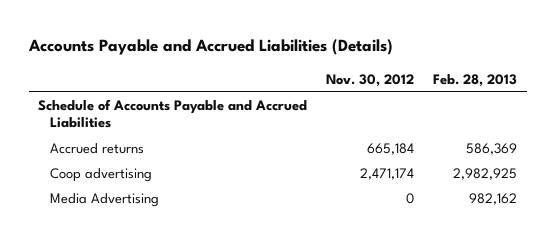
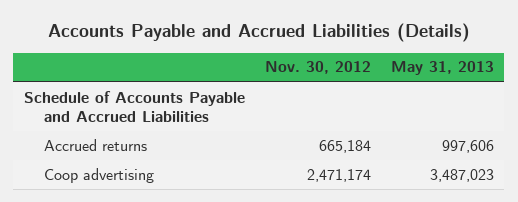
[433,73,518,87] Feb. 28, 2013 -> none
none -> [390,61,494,76] May 31, 2013
[49,192,159,207] Media Advertising -> none

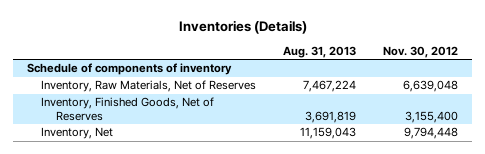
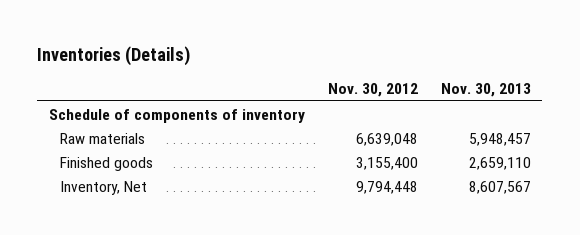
[283,46,357,59] Aug. 31, 2013 -> none
none -> [440,83,531,98] Nov. 30, 2013
[41,80,257,93] Inventory, Raw Materials, Net of Reserves -> [60,132,146,144] Raw materials
[41,97,215,122] Inventory, Finished Goods, Net of Reserves -> [60,156,154,171] Finished goods

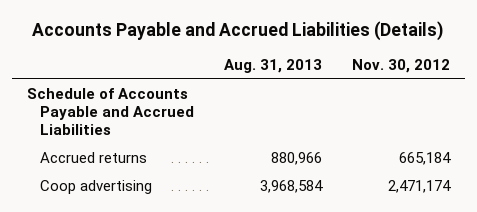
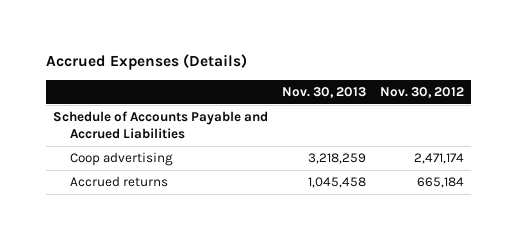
[32,20,444,41] Accounts Payable and Accrued Liabilities (Details) -> [45,54,247,71] Accrued Expenses (Details)
[224,58,323,73] Aug. 31, 2013 -> none
none -> [281,86,366,98] Nov. 30, 2013
[40,152,148,164] Accrued returns -> [70,176,169,188] Accrued returns

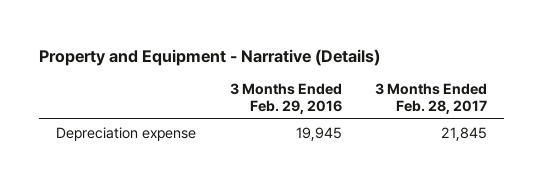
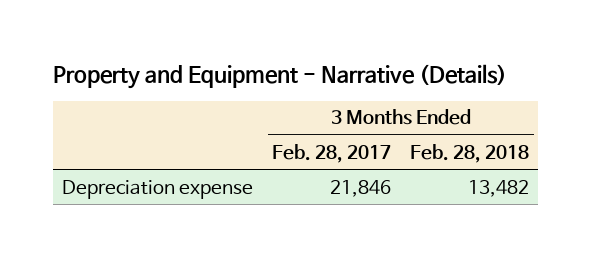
[229,83,342,114] 3 Months Ended Feb. 29, 2016 -> none
none -> [410,143,530,163] Feb. 28, 2018
[441,127,488,142] 21,845 -> [330,179,392,197] 21,846

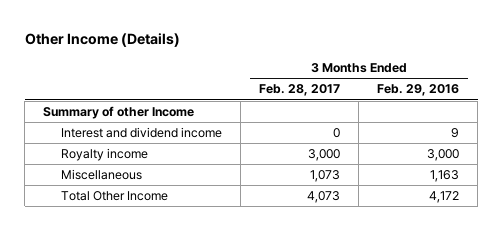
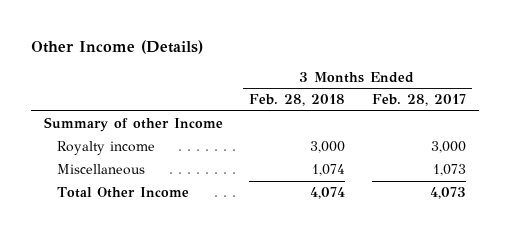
[377,84,460,97] Feb. 29, 2016 -> none
none -> [249,94,346,107] Feb. 28, 2018
[60,127,222,139] Interest and dividend income -> none

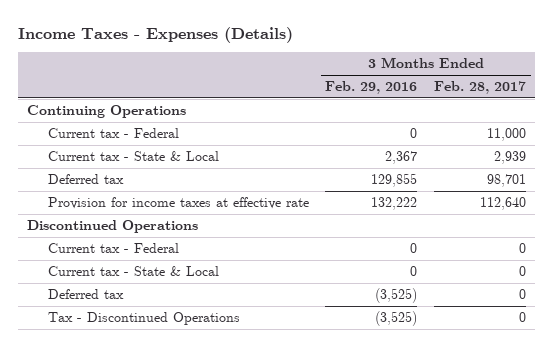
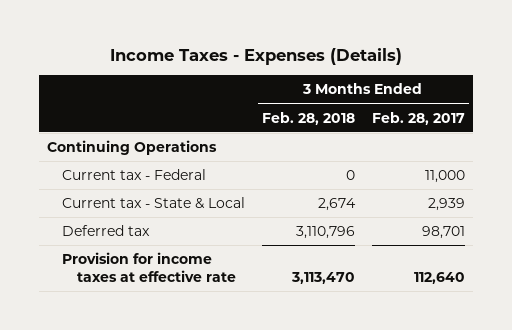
[325,80,418,94] Feb. 29, 2016 -> none
none -> [261,111,355,125] Feb. 28, 2018
[26,219,198,233] Discontinued Operations -> none
[47,242,179,253] Current tax - Federal -> none
[47,265,219,276] Current tax - State & Local -> none
[47,288,124,299] Deferred tax -> none
[47,311,240,325] Tax - Discontinued Operations -> none

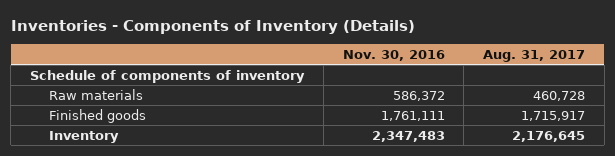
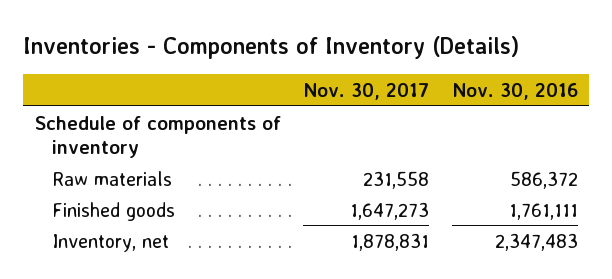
[482,49,585,62] Aug. 31, 2017 -> none
none -> [303,82,430,100] Nov. 30, 2017
[48,130,119,143] Inventory -> [51,233,169,252] Inventory, net

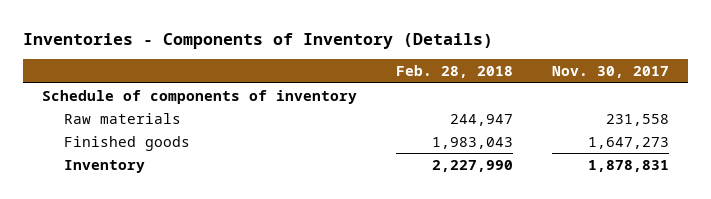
[451,82,578,100] Nov. 30, 2016 -> none
none -> [395,65,513,79] Feb. 28, 2018
[51,233,169,252] Inventory, net -> [64,159,146,173] Inventory

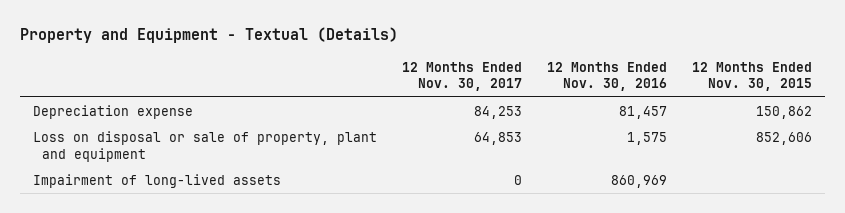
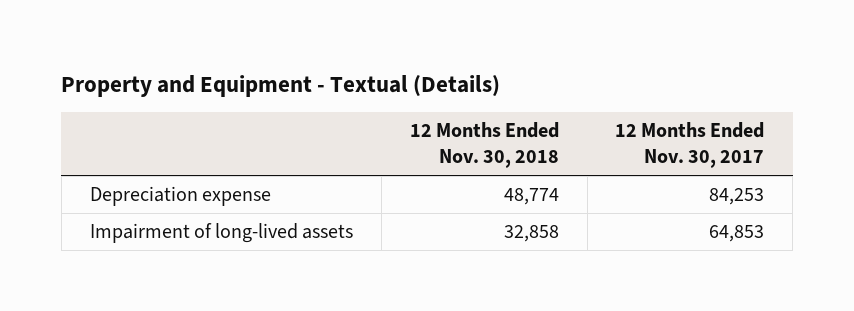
[546,61,667,92] 12 Months Ended Nov. 30, 2016 -> none
[692,61,813,92] 12 Months Ended Nov. 30, 2015 -> none
none -> [409,122,559,169] 12 Months Ended Nov. 30, 2018
[32,130,377,162] Loss on disposal or sale of property, plant and equipment -> none
[513,174,522,185] 0 -> [709,225,765,243] 64,853

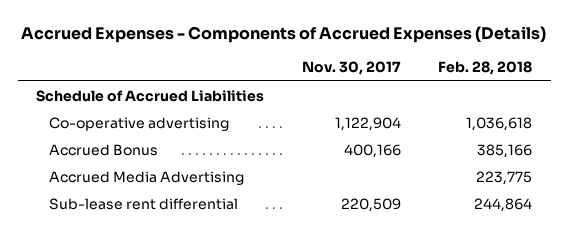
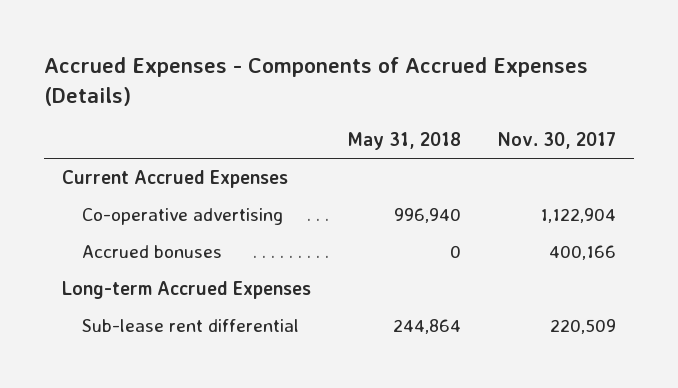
[437,61,532,76] Feb. 28, 2018 -> none
none -> [347,132,462,151] May 31, 2018
[36,89,265,102] Schedule of Accrued Liabilities -> [62,169,289,188] Current Accrued Expenses
[49,170,245,185] Accrued Media Advertising -> none
[49,143,159,156] Accrued Bonus -> [82,244,223,258] Accrued bonuses
none -> [62,280,312,299] Long-term Accrued Expenses

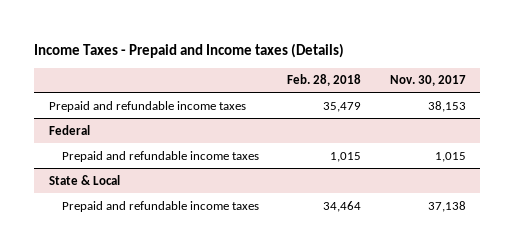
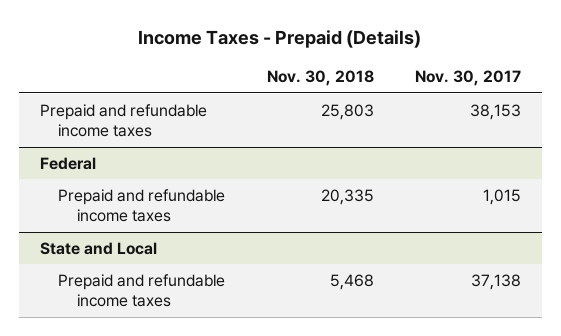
[34,42,345,58] Income Taxes - Prepaid and Income taxes (Details) -> [138,29,422,48] Income Taxes - Prepaid (Details)
[287,74,362,87] Feb. 28, 2018 -> none
none -> [266,70,374,87] Nov. 30, 2018
[48,174,120,185] State & Local -> [39,241,157,255] State and Local

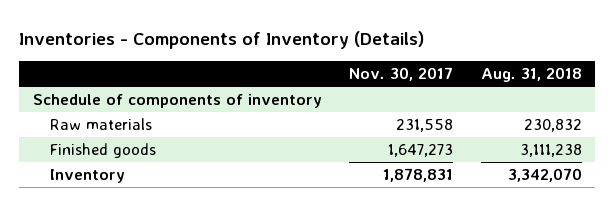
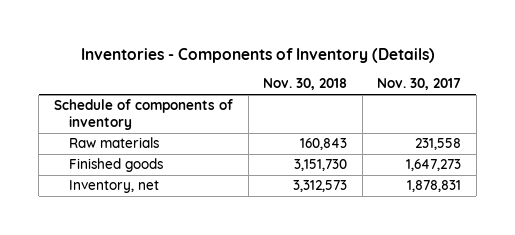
[480,67,582,83] Aug. 31, 2018 -> none
none -> [263,78,348,91] Nov. 30, 2018
[49,169,125,184] Inventory -> [69,180,160,194] Inventory, net

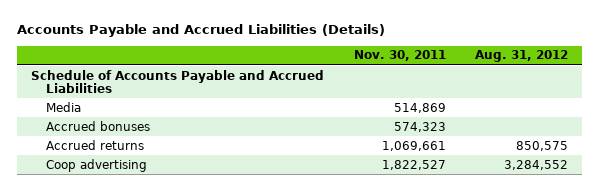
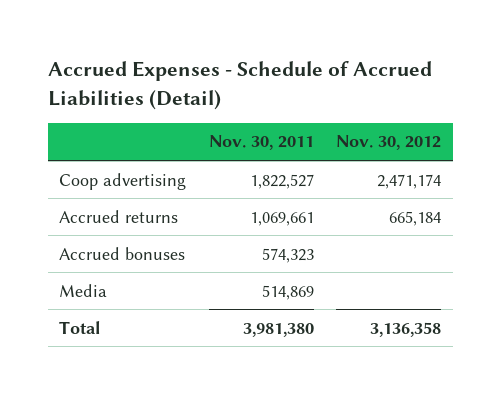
[16,24,385,38] Accounts Payable and Accrued Liabilities (Details) -> [48,61,433,110] Accrued Expenses - Schedule of Accrued Liabilities (Detail)
[474,50,568,63] Aug. 31, 2012 -> none
none -> [336,135,442,151] Nov. 30, 2012
[31,69,325,93] Schedule of Accounts Payable and Accrued Liabilities -> none
[45,139,144,150] Accrued returns -> [59,209,179,223] Accrued returns
[45,120,150,131] Accrued bonuses -> [59,246,186,260] Accrued bonuses
[45,101,81,112] Media -> [59,283,108,297] Media
none -> [59,320,101,334] Total

